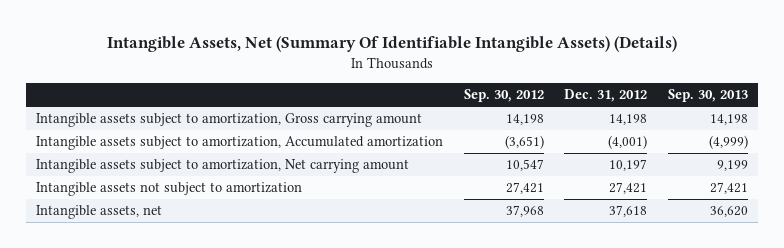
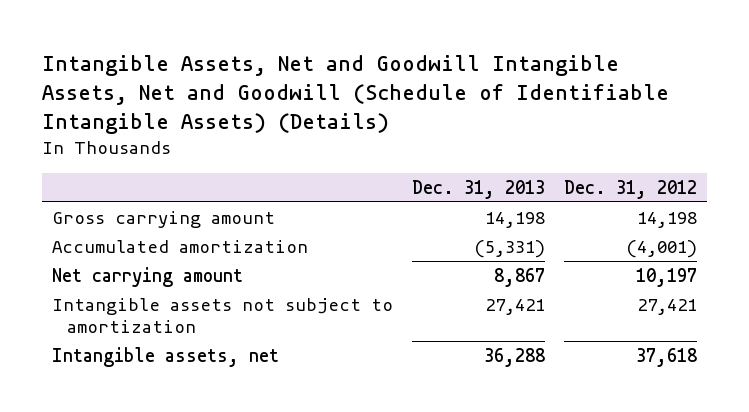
[106,36,677,53] Intangible Assets, Net (Summary Of Identifiable Intangible Assets) (Details) -> [42,55,670,135] Intangible Assets, Net and Goodwill Intangible Assets, Net and Goodwill (Schedule of Identifiable Intangible Assets) (Details)
[463,89,544,103] Sep. 30, 2012 -> none
[668,89,749,103] Sep. 30, 2013 -> none
none -> [412,179,546,199] Dec. 31, 2013
[35,113,422,128] Intangible assets subject to amortization, Gross carrying amount -> [51,210,275,228] Gross carrying amount
[35,136,443,151] Intangible assets subject to amortization, Accumulated amortization -> [51,239,308,253] Accumulated amortization
[35,159,409,174] Intangible assets subject to amortization, Net carrying amount -> [51,266,243,287] Net carrying amount

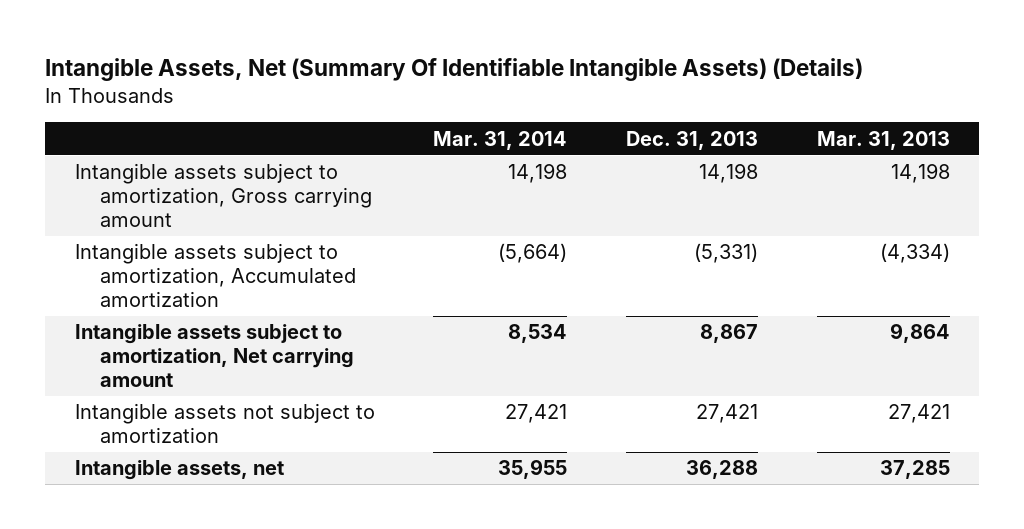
[42,55,670,135] Intangible Assets, Net and Goodwill Intangible Assets, Net and Goodwill (Schedule of Identifiable Intangible Assets) (Details) -> [45,57,864,81] Intangible Assets, Net (Summary Of Identifiable Intangible Assets) (Details)
[564,179,698,199] Dec. 31, 2012 -> none
none -> [433,130,568,150] Mar. 31, 2014
none -> [816,130,950,150] Mar. 31, 2013
[51,210,275,228] Gross carrying amount -> [74,163,372,228] Intangible assets subject to amortization, Gross carrying amount
[51,239,308,253] Accumulated amortization -> [74,243,356,308] Intangible assets subject to amortization, Accumulated amortization
[51,266,243,287] Net carrying amount -> [74,324,354,388] Intangible assets subject to amortization, Net carrying amount

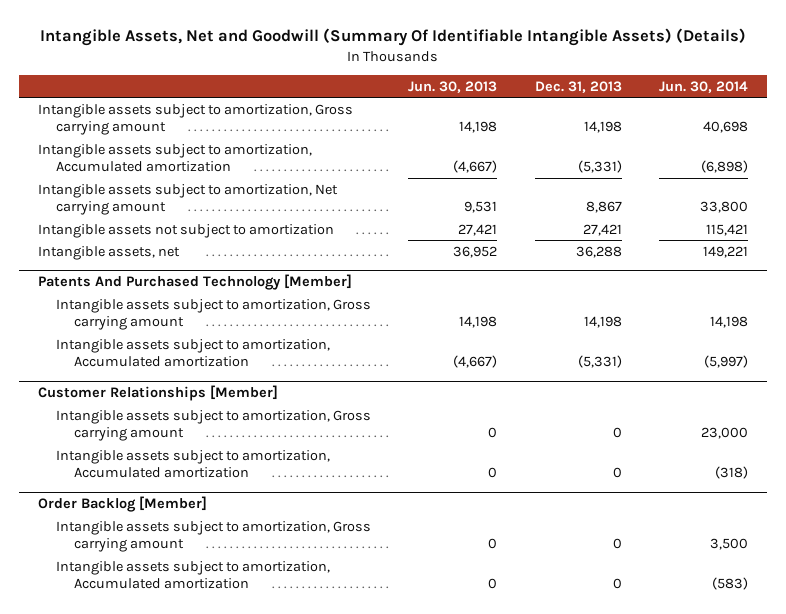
[45,57,864,81] Intangible Assets, Net (Summary Of Identifiable Intangible Assets) (Details) -> [39,28,746,47] Intangible Assets, Net and Goodwill (Summary Of Identifiable Intangible Assets) (Details)
[433,130,568,150] Mar. 31, 2014 -> none
[816,130,950,150] Mar. 31, 2013 -> none
none -> [408,80,498,93] Jun. 30, 2013
none -> [658,80,748,93] Jun. 30, 2014
none -> [37,274,352,291] Patents And Purchased Technology [Member]
none -> [55,298,371,331] Intangible assets subject to amortization, Gross carrying amount
none -> [55,338,330,368] Intangible assets subject to amortization, Accumulated amortization
none -> [37,385,278,402] Customer Relationships [Member]
none -> [55,409,371,442] Intangible assets subject to amortization, Gross carrying amount
none -> [55,449,330,479] Intangible assets subject to amortization, Accumulated amortization
none -> [37,496,207,513] Order Backlog [Member]
none -> [55,520,371,553] Intangible assets subject to amortization, Gross carrying amount
none -> [55,560,330,590] Intangible assets subject to amortization, Accumulated amortization

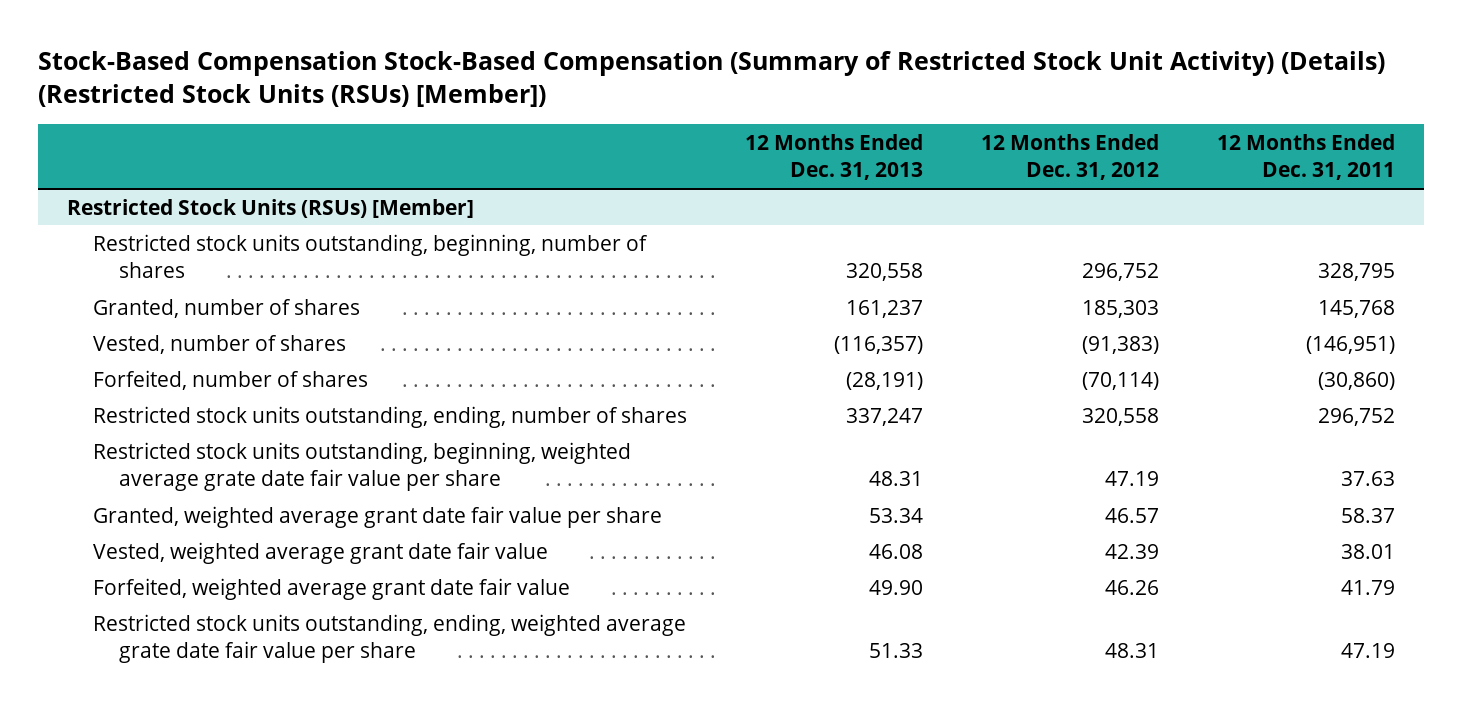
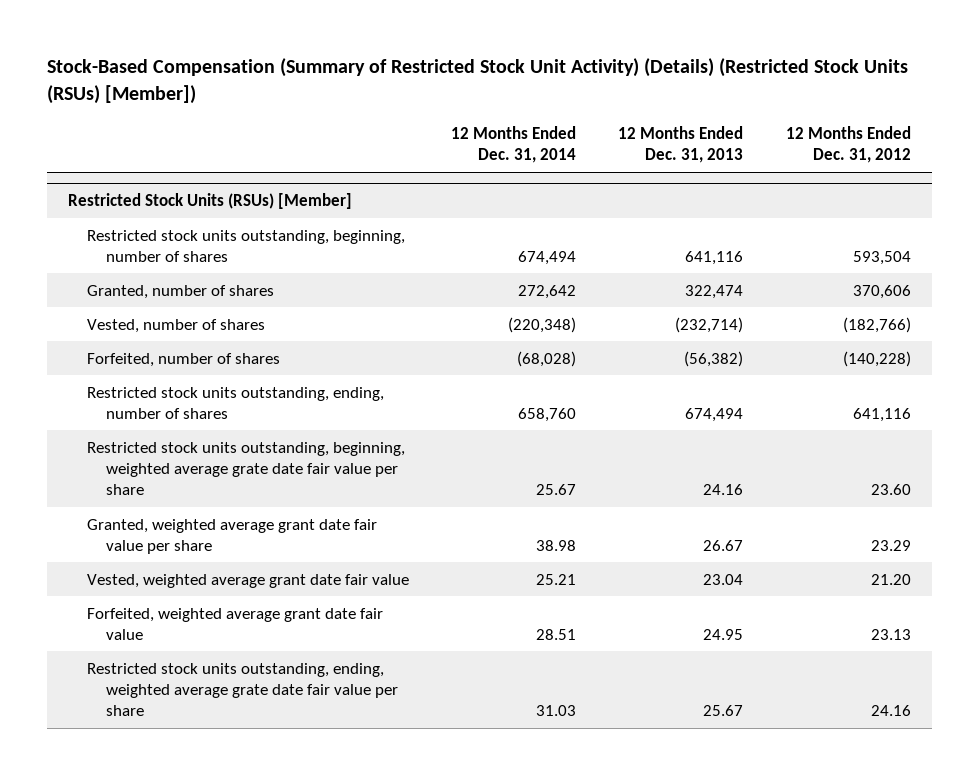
[37,51,1385,108] Stock-Based Compensation Stock-Based Compensation (Summary of Restricted Stock Unit Activity) (Details) (Restricted Stock Units (RSUs) [Member]) -> [47,58,909,104] Stock-Based Compensation (Summary of Restricted Stock Unit Activity) (Details) (Restricted Stock Units (RSUs) [Member])
[1217,133,1396,181] 12 Months Ended Dec. 31, 2011 -> none
none -> [451,126,577,164] 12 Months Ended Dec. 31, 2014
[846,263,924,282] 320,558 -> [685,250,744,265] 641,116
[1082,263,1160,282] 296,752 -> [852,250,911,265] 593,504
[846,299,924,318] 161,237 -> [685,284,744,299] 322,474
[1082,299,1160,318] 185,303 -> [852,284,911,299] 370,606
[834,335,924,354] (116,357) -> [675,316,744,333] (232,714)
[1082,335,1160,354] (91,383) -> [842,316,911,333] (182,766)
[846,371,924,390] (28,191) -> [684,350,744,367] (56,382)
[1082,371,1160,390] (70,114) -> [842,350,911,367] (140,228)
[846,407,924,426] 337,247 -> [685,407,744,422] 674,494
[1082,407,1160,426] 320,558 -> [852,407,911,422] 641,116
[869,471,924,487] 48.31 -> [703,483,744,495] 24.16
[1105,471,1160,487] 47.19 -> [870,483,911,495] 23.60
[869,507,924,523] 53.34 -> [703,539,744,551] 26.67
[1105,507,1160,523] 46.57 -> [870,539,911,551] 23.29
[869,543,924,559] 46.08 -> [703,573,744,585] 23.04
[1105,543,1160,559] 42.39 -> [870,573,911,585] 21.20
[869,579,924,595] 49.90 -> [703,628,744,640] 24.95
[1105,579,1160,595] 46.26 -> [870,628,911,640] 23.13
[869,643,924,659] 51.33 -> [703,704,744,716] 25.67
[1105,643,1160,659] 48.31 -> [870,704,911,716] 24.16

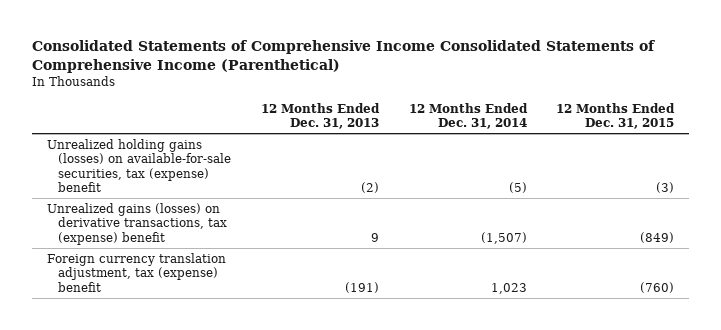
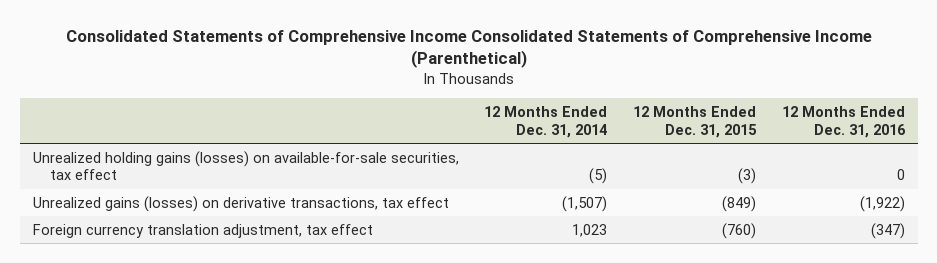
[260,102,380,130] 12 Months Ended Dec. 31, 2013 -> none
none -> [781,106,906,138] 12 Months Ended Dec. 31, 2016
[47,138,232,193] Unrealized holding gains (losses) on available-for-sale securities, tax (expense) benefit -> [32,150,459,181] Unrealized holding gains (losses) on available-for-sale securities, tax effect
[47,202,228,245] Unrealized gains (losses) on derivative transactions, tax (expense) benefit -> [32,195,449,212] Unrealized gains (losses) on derivative transactions, tax effect
[47,252,227,292] Foreign currency translation adjustment, tax (expense) benefit -> [32,223,373,238] Foreign currency translation adjustment, tax effect

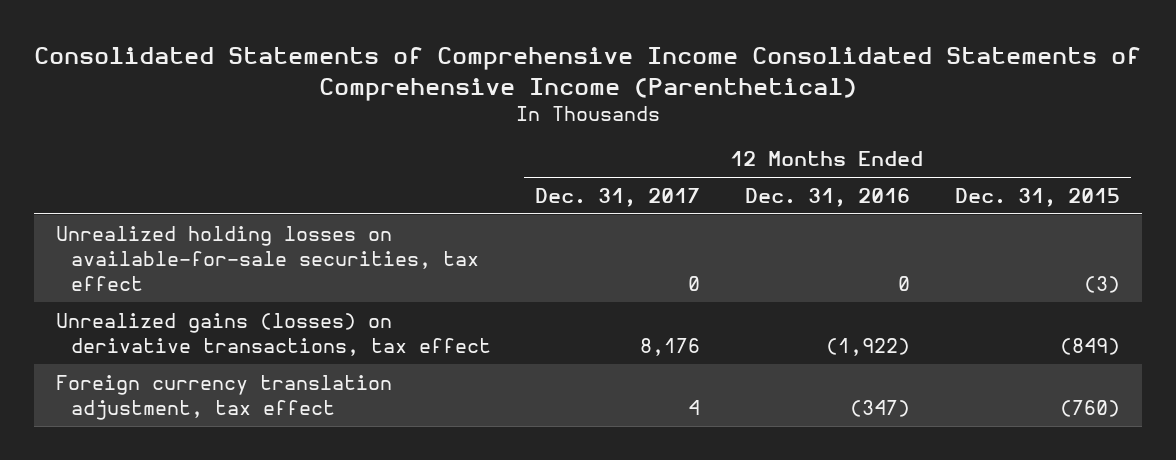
[484,106,608,138] 12 Months Ended Dec. 31, 2014 -> none
none -> [535,187,701,207] Dec. 31, 2017
[32,150,459,181] Unrealized holding gains (losses) on available-for-sale securities, tax effect -> [56,225,479,291] Unrealized holding losses on available-for-sale securities, tax effect

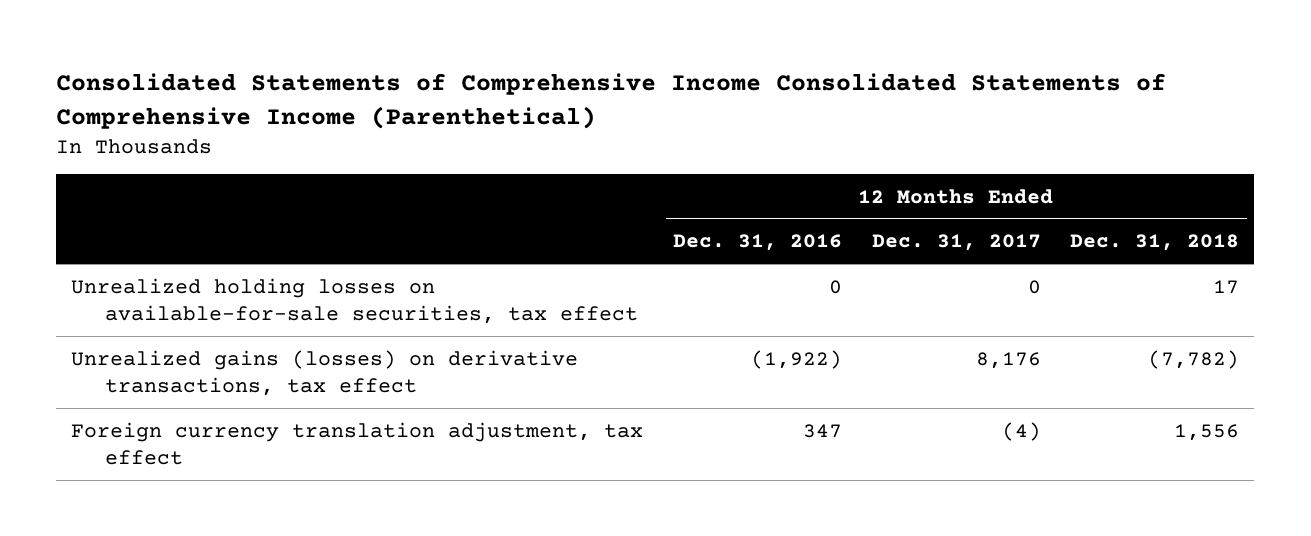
[954,187,1120,207] Dec. 31, 2015 -> none
none -> [1070,234,1240,252] Dec. 31, 2018
[688,399,701,415] 4 -> [1001,421,1041,441] (4)
[849,399,910,417] (347) -> [802,423,842,438] 347

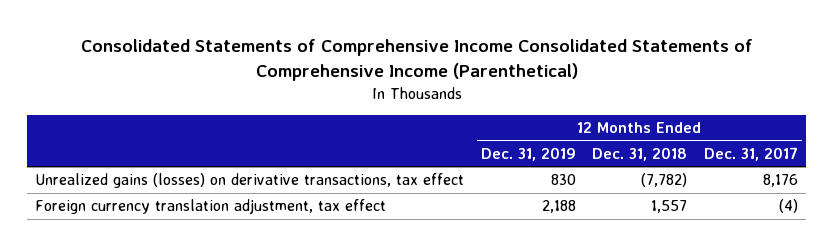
[672,234,842,252] Dec. 31, 2016 -> none
none -> [480,146,576,161] Dec. 31, 2019
[71,277,638,324] Unrealized holding losses on available-for-sale securities, tax effect -> none
[1174,423,1240,441] 1,556 -> [651,200,688,214] 1,557

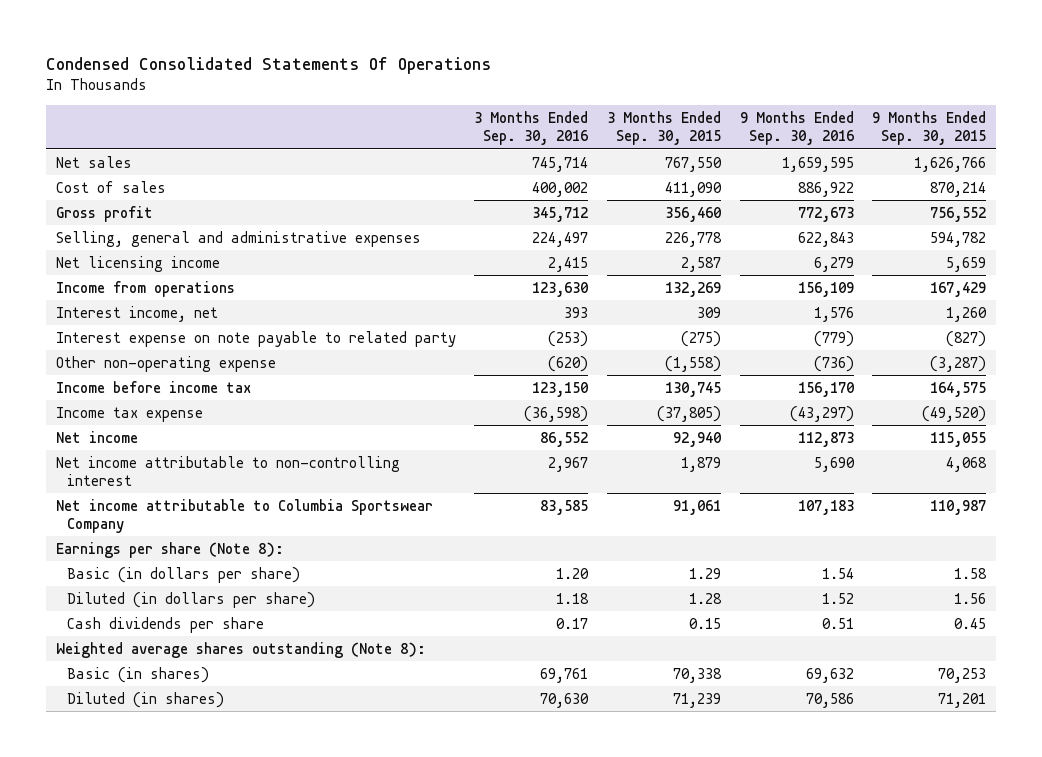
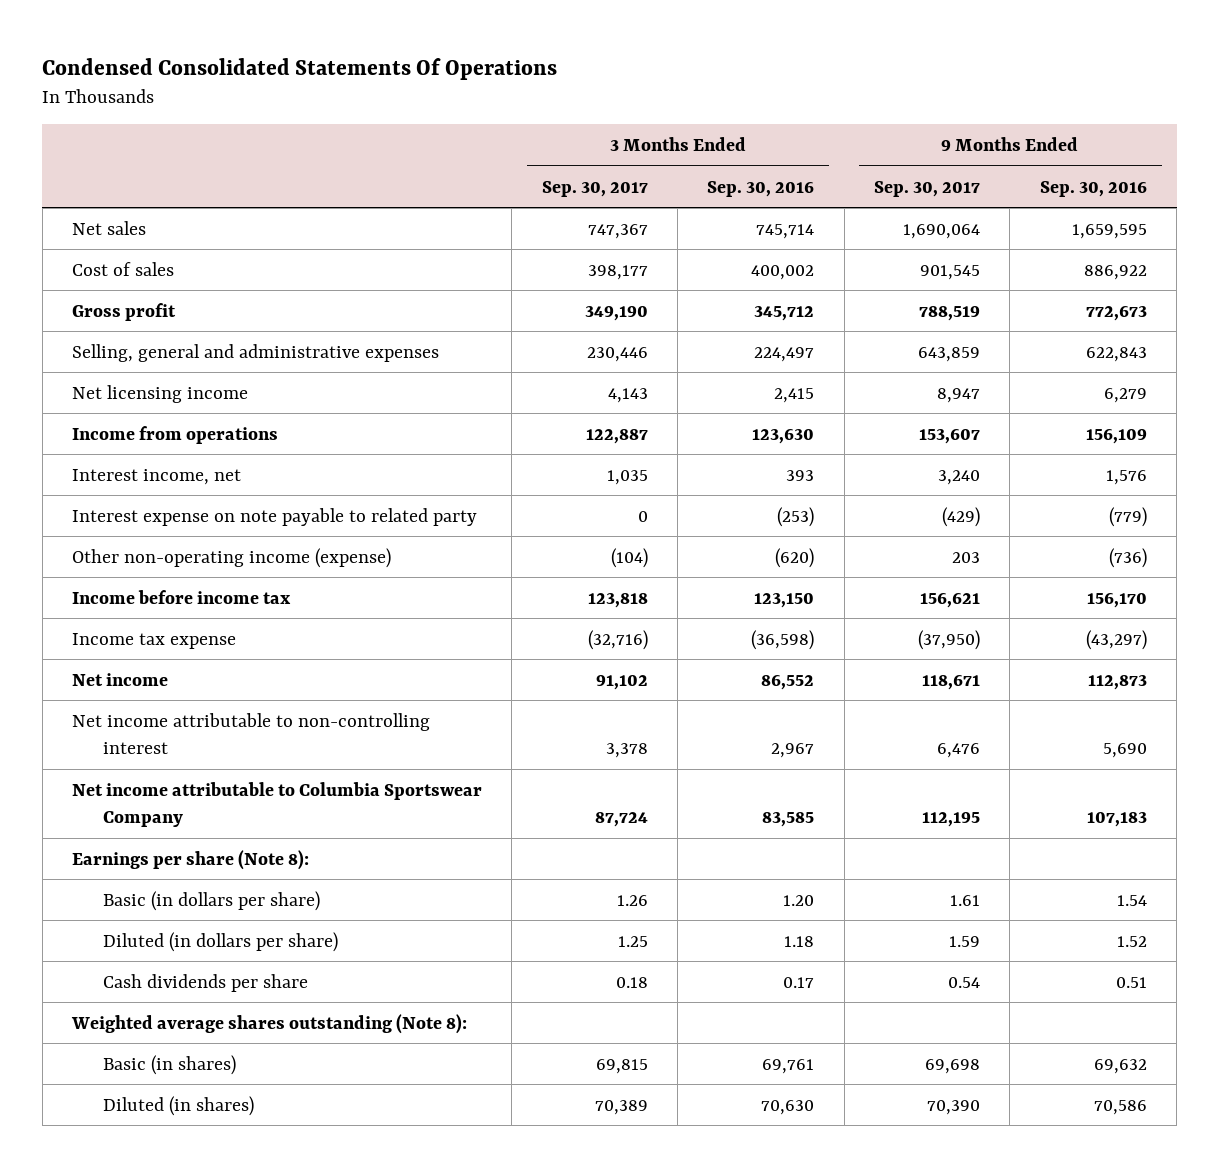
[606,110,721,146] 3 Months Ended Sep. 30, 2015 -> none
[872,110,987,146] 9 Months Ended Sep. 30, 2015 -> none
none -> [541,180,648,197] Sep. 30, 2017
none -> [873,180,980,197] Sep. 30, 2017
[55,355,276,372] Other non-operating expense -> [71,547,391,568] Other non-operating income (expense)

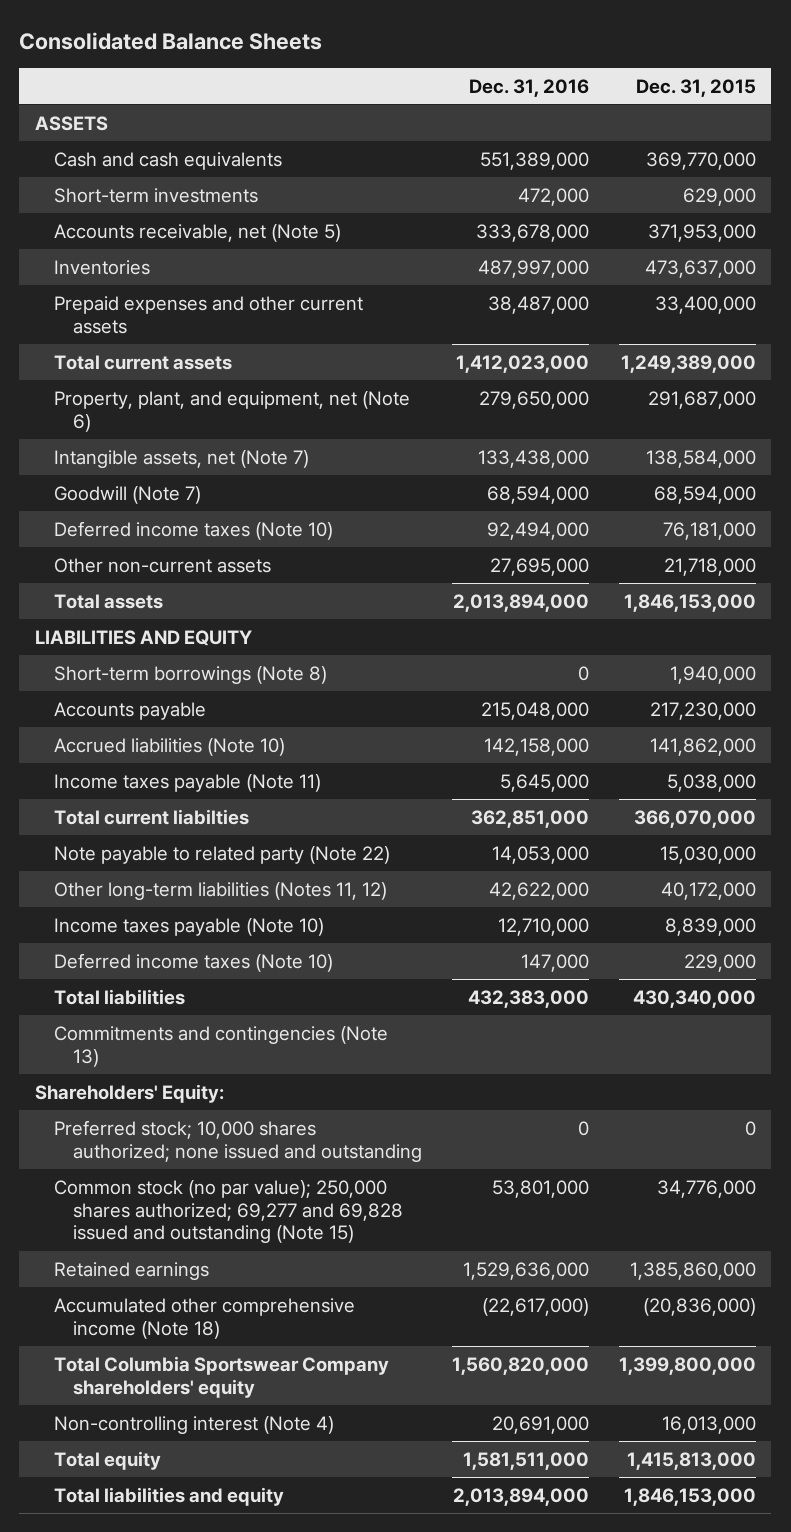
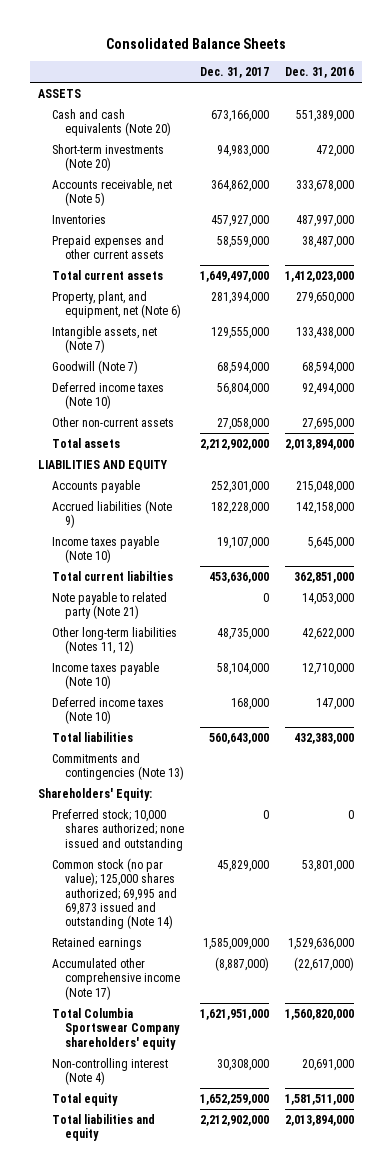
[636,78,757,97] Dec. 31, 2015 -> none
none -> [200,66,270,78] Dec. 31, 2017
[53,151,282,170] Cash and cash equivalents -> [51,108,172,137] Cash and cash equivalents (Note 20)
[53,187,258,203] Short-term investments -> [51,143,164,172] Short-term investments (Note 20)
[53,665,327,684] Short-term borrowings (Note 8) -> none
[53,737,285,756] Accrued liabilities (Note 10) -> [51,499,172,529] Accrued liabilities (Note 9)
[53,773,321,792] Income taxes payable (Note 11) -> [51,535,159,564] Income taxes payable (Note 10)
[53,845,390,864] Note payable to related party (Note 22) -> [51,591,167,620] Note payable to related party (Note 21)
[53,1179,403,1244] Common stock (no par value); 250,000 shares authorized; 69,277 and 69,828 issued and outstanding (Note 15) -> [51,857,178,930] Common stock (no par value); 125,000 shares authorized; 69,995 and 69,873 issued and outstanding (Note 14)
[53,1297,355,1339] Accumulated other comprehensive income (Note 18) -> [51,957,181,1000] Accumulated other comprehensive income (Note 17)

